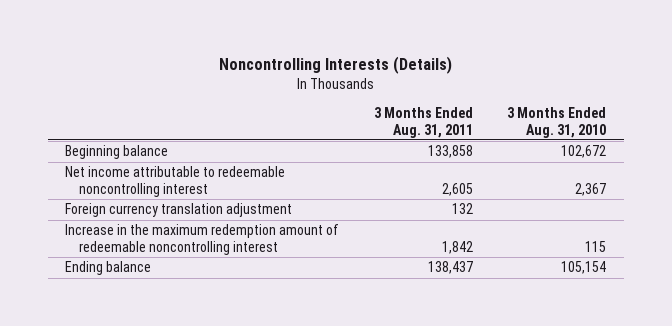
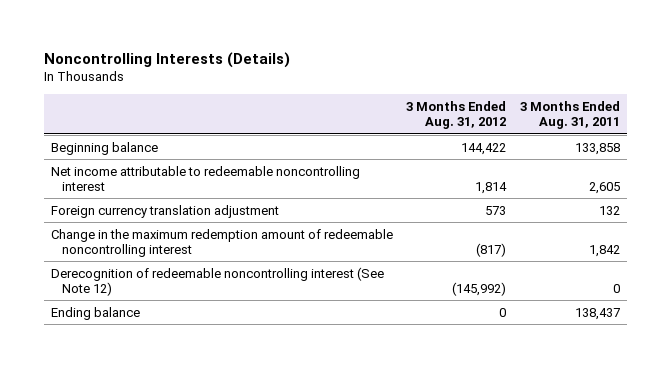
[507,107,607,138] 3 Months Ended Aug. 31, 2010 -> none
none -> [406,101,507,130] 3 Months Ended Aug. 31, 2012
[65,224,340,255] Increase in the maximum redemption amount of redeemable noncontrolling interest -> [50,228,393,257] Change in the maximum redemption amount of redeemable noncontrolling interest
none -> [50,266,384,296] Derecognition of redeemable noncontrolling interest (See Note 12)

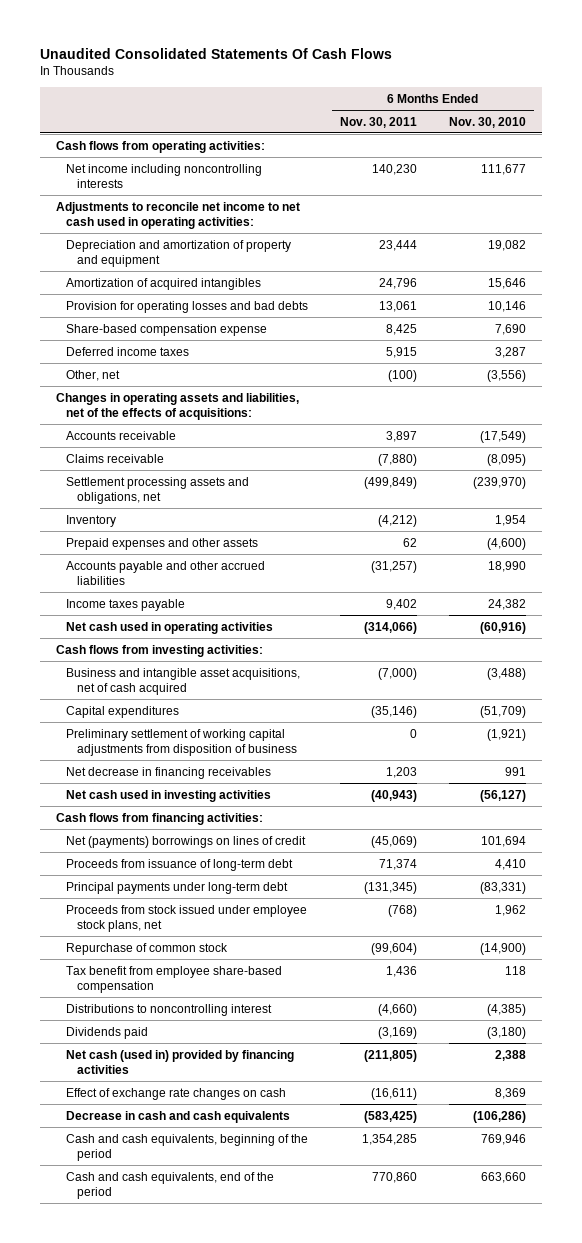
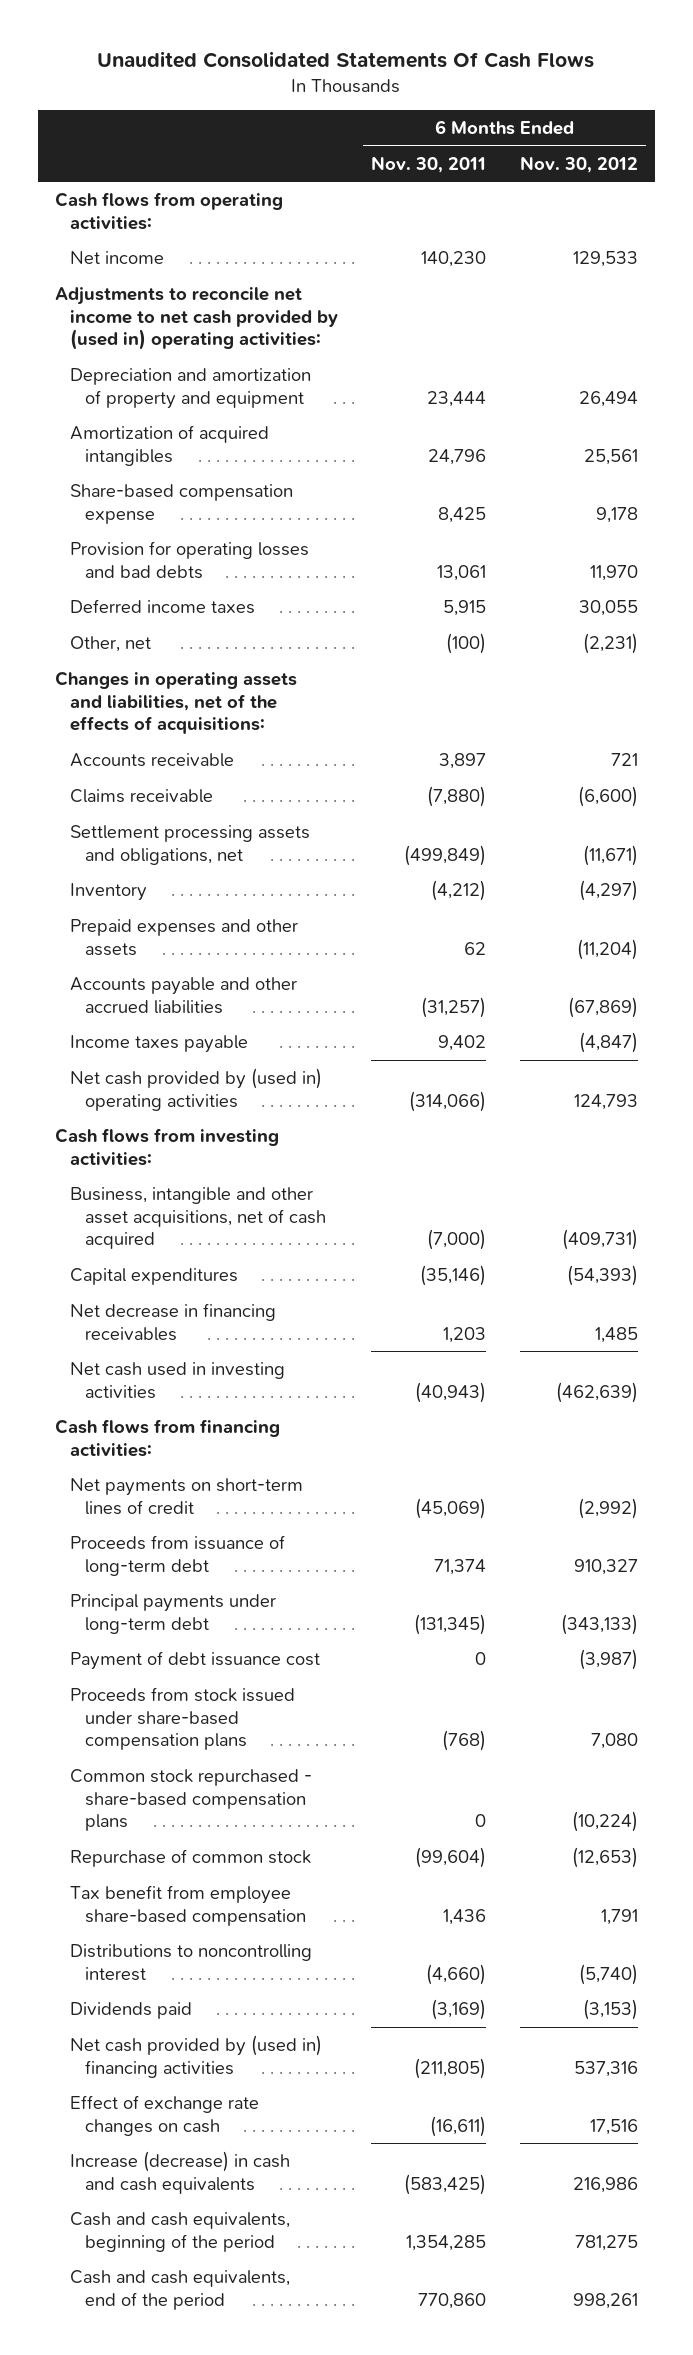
[448,116,526,128] Nov. 30, 2010 -> none
none -> [519,155,638,173] Nov. 30, 2012
[66,163,263,188] Net income including noncontrolling interests -> [69,251,164,265] Net income
[55,201,300,229] Adjustments to reconcile net income to net cash used in operating activities: -> [55,287,338,351] Adjustments to reconcile net income to net cash provided by (used in) operating activities:
[66,300,309,313] Provision for operating losses and bad debts -> [69,541,309,579] Provision for operating losses and bad debts
[66,621,274,634] Net cash used in operating activities -> [69,1068,322,1111] Net cash provided by (used in) operating activities
[66,667,301,695] Business and intangible asset acquisitions, net of cash acquired -> [69,1187,326,1250] Business, intangible and other asset acquisitions, net of cash acquired
[66,728,298,756] Preliminary settlement of working capital adjustments from disposition of business -> none
[66,835,307,848] Net (payments) borrowings on lines of credit -> [69,1478,303,1515] Net payments on short-term lines of credit
none -> [69,1651,320,1671] Payment of debt issuance cost
[66,904,308,932] Proceeds from stock issued under employee stock plans, net -> [69,1687,295,1751] Proceeds from stock issued under share-based compensation plans
none -> [69,1769,312,1832] Common stock repurchased - share-based compensation plans
[66,1049,295,1074] Net cash (used in) provided by financing activities -> [69,2035,322,2078] Net cash provided by (used in) financing activities
[66,1110,291,1123] Decrease in cash and cash equivalents -> [69,2151,290,2194] Increase (decrease) in cash and cash equivalents

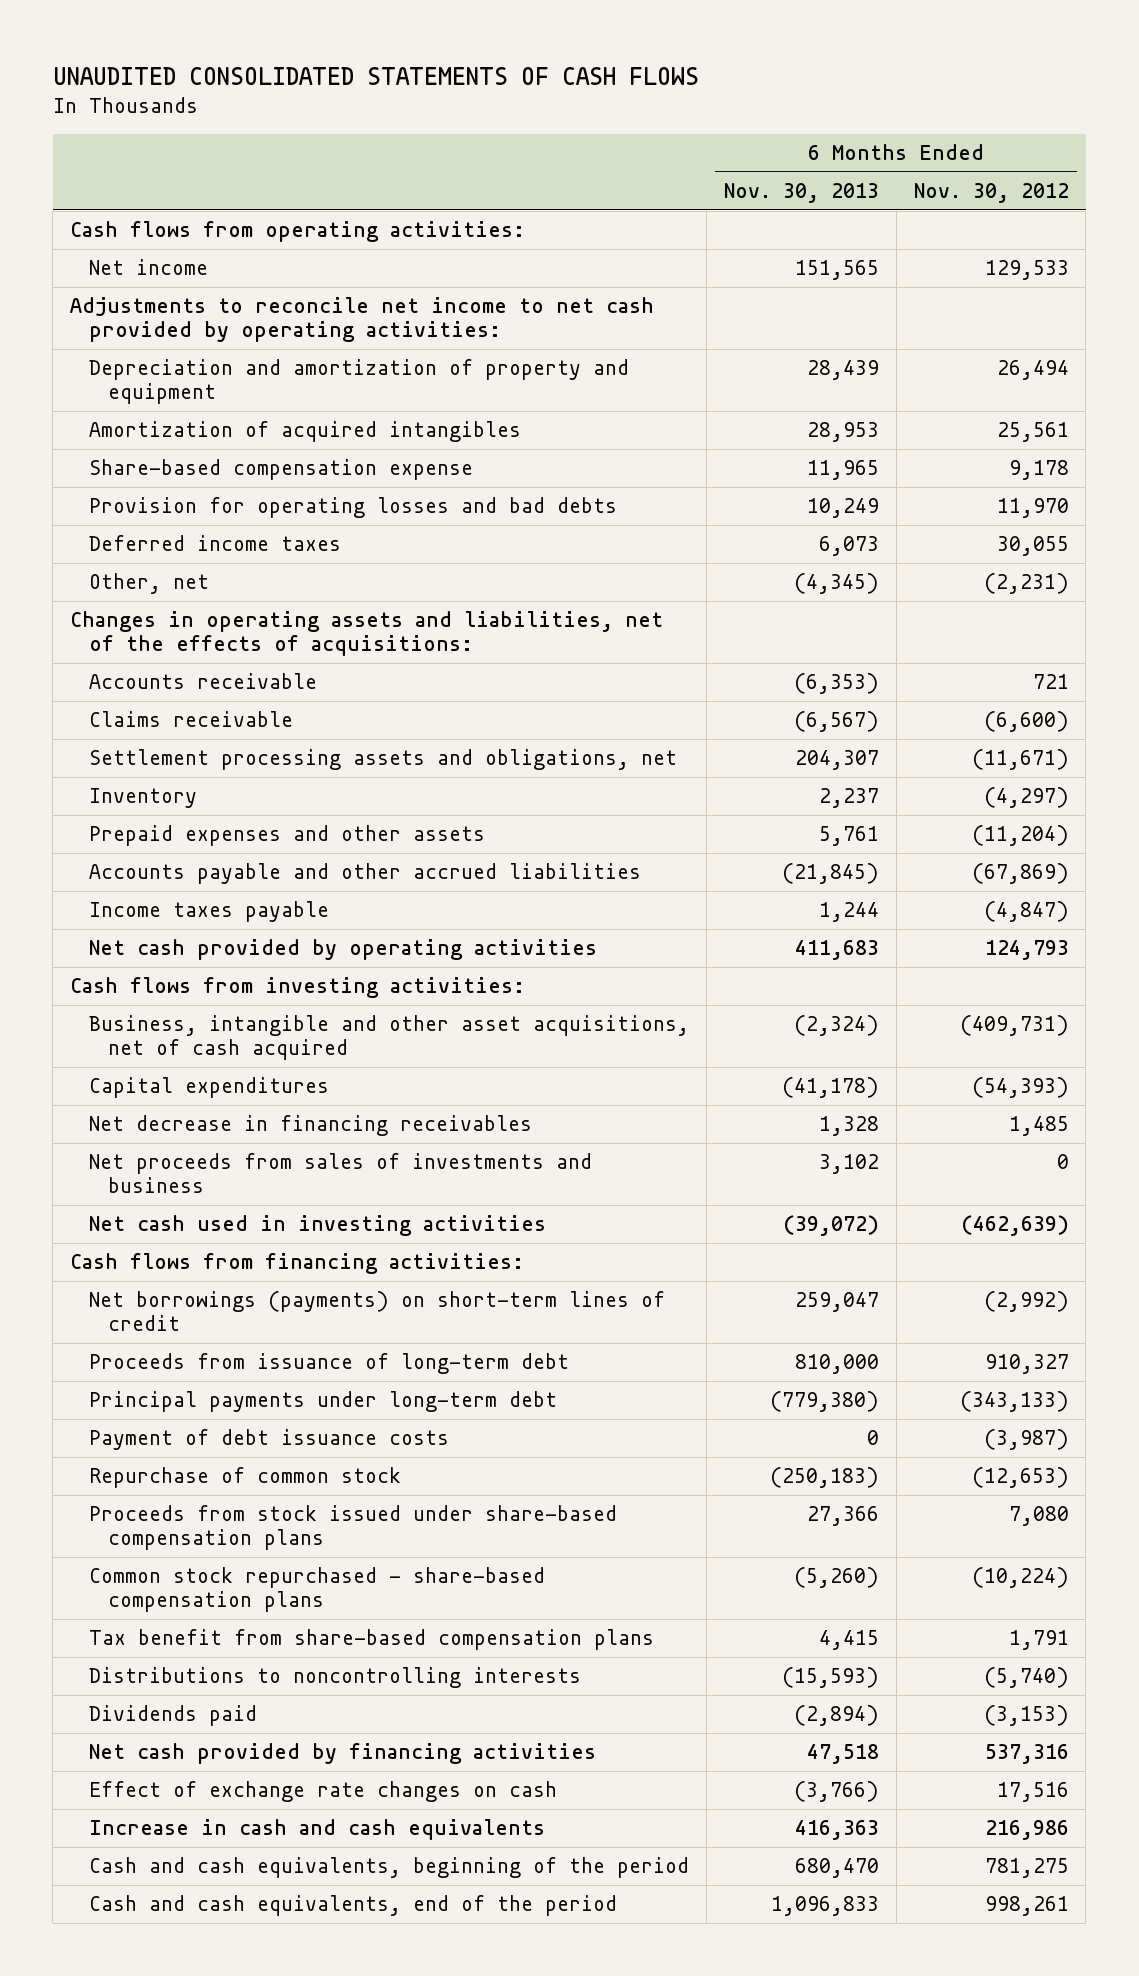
[97,50,595,68] Unaudited Consolidated Statements Of Cash Flows -> [52,66,699,85] UNAUDITED CONSOLIDATED STATEMENTS OF CASH FLOWS
[371,155,487,173] Nov. 30, 2011 -> none
none -> [723,182,879,203] Nov. 30, 2013
[55,287,338,351] Adjustments to reconcile net income to net cash provided by (used in) operating activities: -> [70,297,655,343] Adjustments to reconcile net income to net cash provided by operating activities:
[69,1068,322,1111] Net cash provided by (used in) operating activities -> [88,939,597,961] Net cash provided by operating activities
none -> [88,1153,592,1194] Net proceeds from sales of investments and business
[69,1478,303,1515] Net payments on short-term lines of credit -> [88,1291,665,1332] Net borrowings (payments) on short-term lines of credit
[69,1651,320,1671] Payment of debt issuance cost -> [88,1429,449,1451] Payment of debt issuance costs
[69,1849,311,1868] Repurchase of common stock -> [88,1467,401,1489] Repurchase of common stock
[69,1885,306,1926] Tax benefit from employee share-based compensation -> [88,1629,654,1651] Tax benefit from share-based compensation plans
[69,1944,312,1981] Distributions to noncontrolling interest -> [88,1667,581,1689] Distributions to noncontrolling interests
[69,2035,322,2078] Net cash provided by (used in) financing activities -> [88,1743,596,1765] Net cash provided by financing activities
[69,2151,290,2194] Increase (decrease) in cash and cash equivalents -> [88,1819,545,1841] Increase in cash and cash equivalents

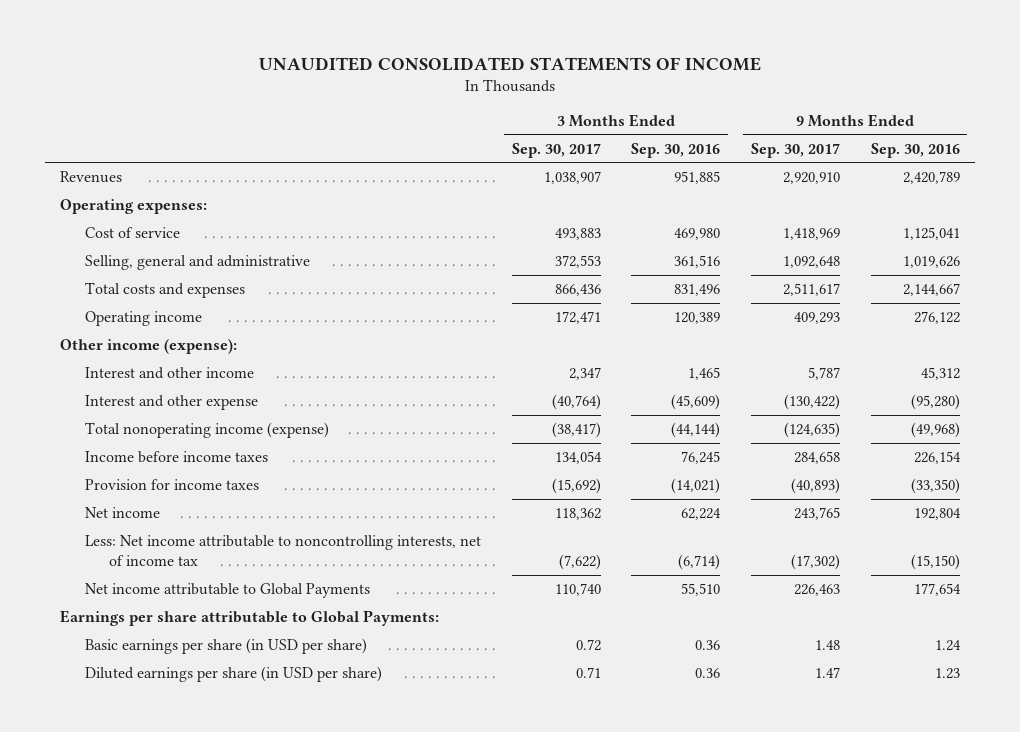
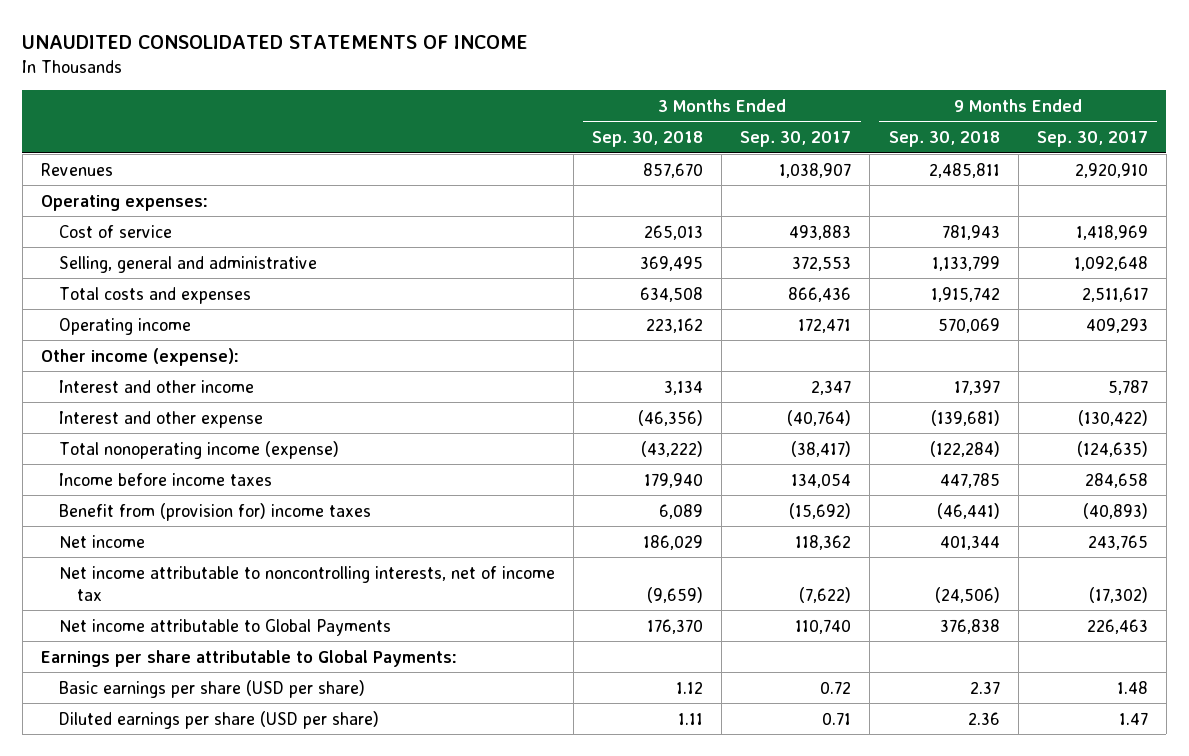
[631,142,721,158] Sep. 30, 2016 -> none
[870,142,960,158] Sep. 30, 2016 -> none
none -> [592,131,704,148] Sep. 30, 2018
none -> [888,131,1000,148] Sep. 30, 2018
[84,478,259,490] Provision for income taxes -> [59,502,372,521] Benefit from (provision for) income taxes
[84,534,481,567] Less: Net income attributable to noncontrolling interests, net of income tax -> [59,565,556,601] Net income attributable to noncontrolling interests, net of income tax
[84,637,367,654] Basic earnings per share (in USD per share) -> [59,679,366,698] Basic earnings per share (USD per share)
[84,665,382,682] Diluted earnings per share (in USD per share) -> [59,710,380,729] Diluted earnings per share (USD per share)

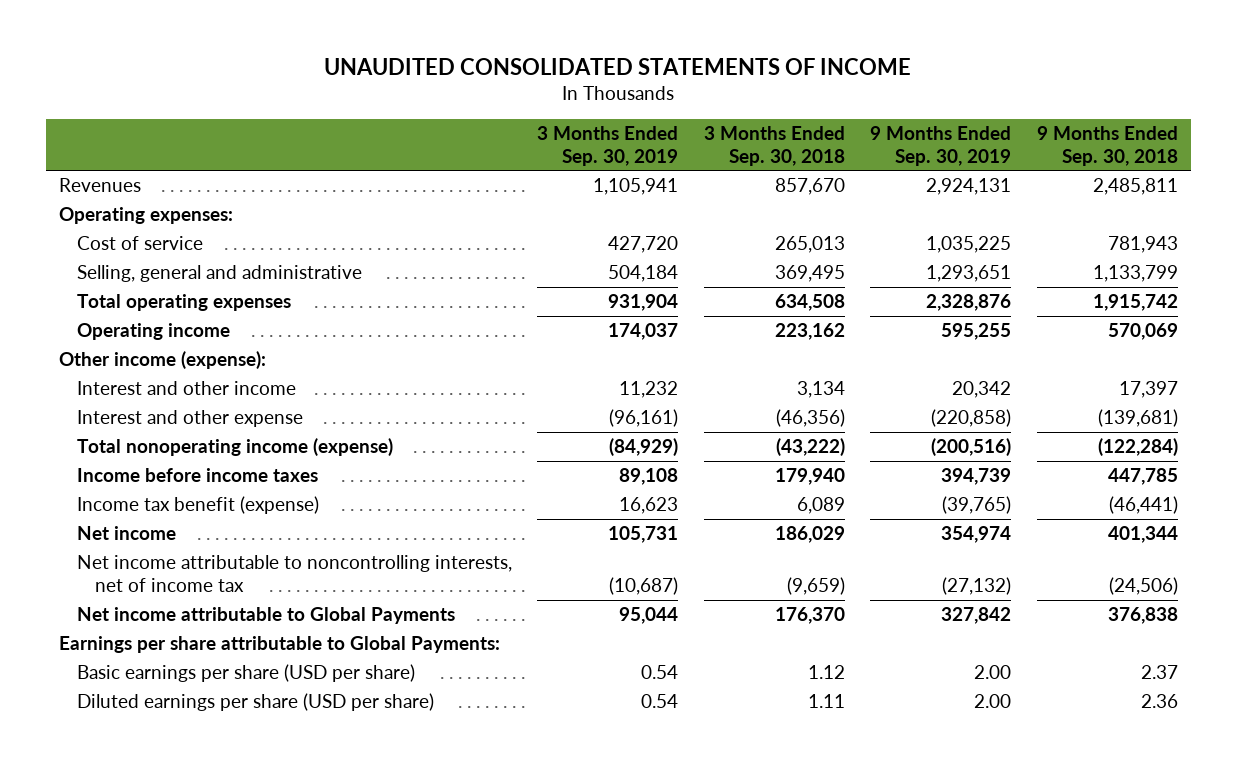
[740,131,852,148] Sep. 30, 2017 -> none
[1036,131,1148,148] Sep. 30, 2017 -> none
none -> [537,125,679,166] 3 Months Ended Sep. 30, 2019
none -> [870,125,1012,166] 9 Months Ended Sep. 30, 2019
[59,286,252,304] Total costs and expenses -> [76,293,291,311] Total operating expenses
[59,502,372,521] Benefit from (provision for) income taxes -> [76,495,319,514] Income tax benefit (expense)

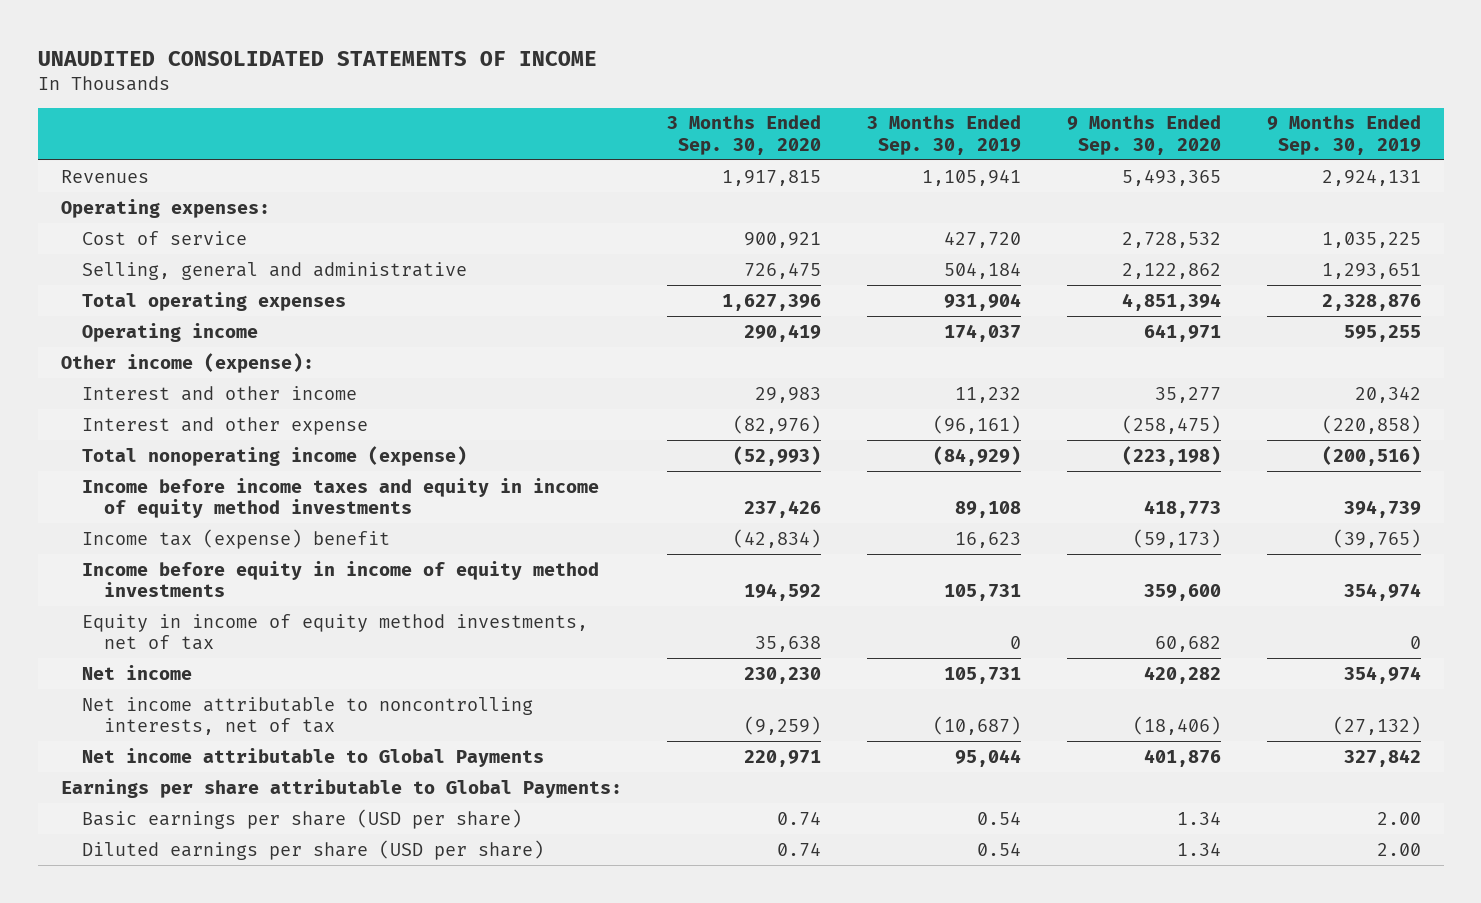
[703,125,845,166] 3 Months Ended Sep. 30, 2018 -> none
[1036,125,1178,166] 9 Months Ended Sep. 30, 2018 -> none
none -> [667,115,822,155] 3 Months Ended Sep. 30, 2020
none -> [1066,115,1221,155] 9 Months Ended Sep. 30, 2020
[76,467,318,482] Income before income taxes -> [82,477,600,519] Income before income taxes and equity in income of equity method investments
[76,495,319,514] Income tax benefit (expense) -> [82,528,391,549] Income tax (expense) benefit
none -> [82,560,600,598] Income before equity in income of equity method investments
none -> [82,613,589,651] Equity in income of equity method investments, net of tax
[76,554,512,593] Net income attributable to noncontrolling interests, net of income tax -> [82,696,534,736] Net income attributable to noncontrolling interests, net of tax

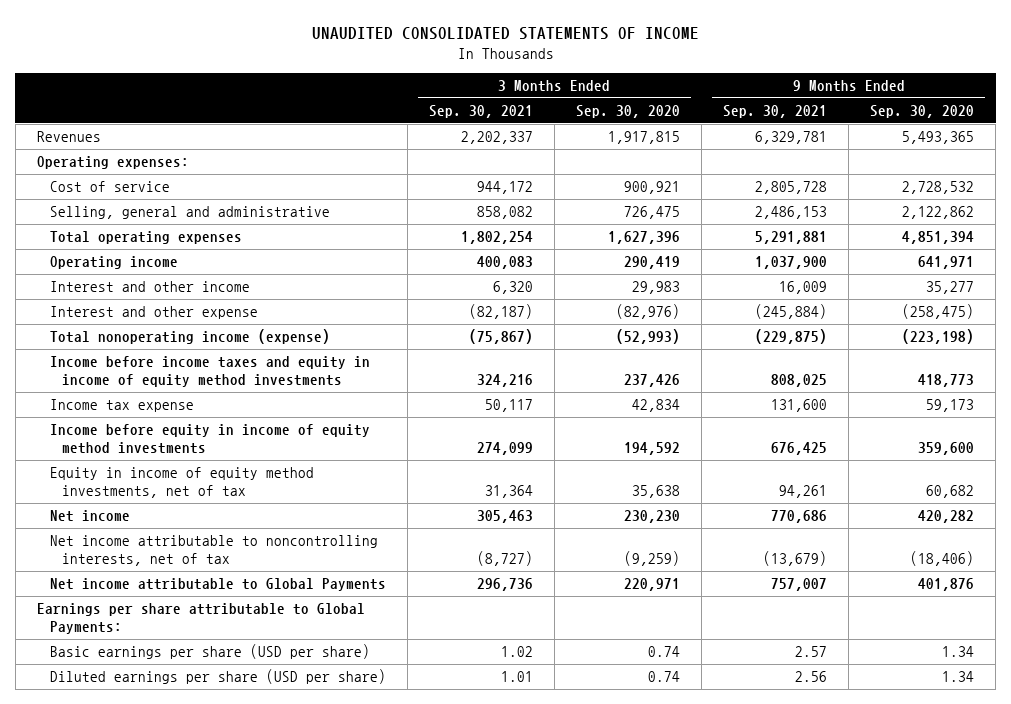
[867,115,1022,155] 3 Months Ended Sep. 30, 2019 -> none
[1266,115,1421,155] 9 Months Ended Sep. 30, 2019 -> none
none -> [428,104,533,118] Sep. 30, 2021
none -> [723,104,828,118] Sep. 30, 2021
[60,352,314,373] Other income (expense): -> none
[82,528,391,549] Income tax (expense) benefit -> [49,399,194,413] Income tax expense
[733,528,822,548] (42,834) -> [631,399,680,413] 42,834
[1132,528,1221,548] (59,173) -> [926,399,975,413] 59,173

